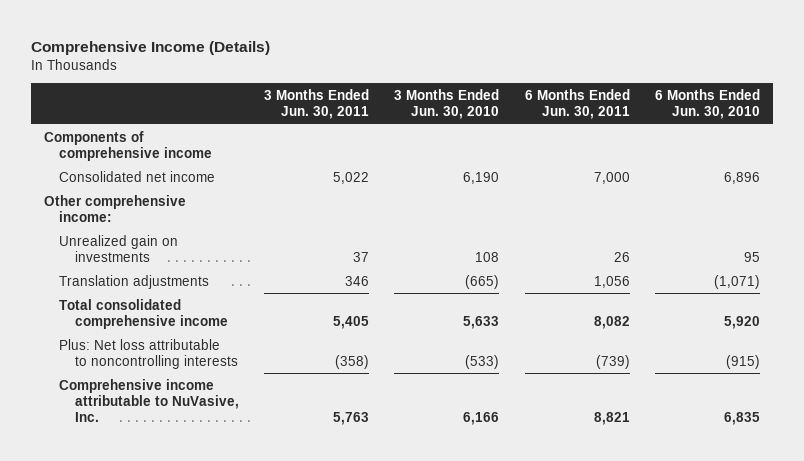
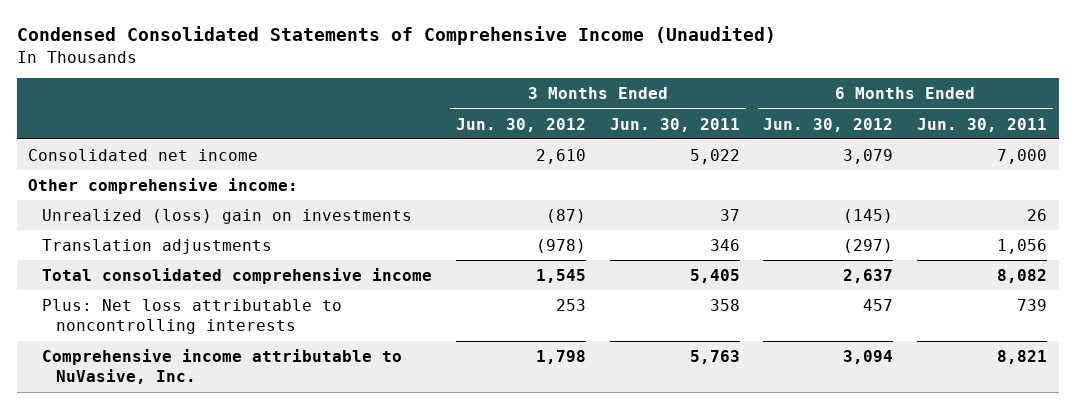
[31,40,271,55] Comprehensive Income (Details) -> [16,26,776,46] Condensed Consolidated Statements of Comprehensive Income (Unaudited)
[394,88,500,120] 3 Months Ended Jun. 30, 2010 -> none
[655,88,761,120] 6 Months Ended Jun. 30, 2010 -> none
none -> [456,117,587,132] Jun. 30, 2012
none -> [763,117,894,132] Jun. 30, 2012
[43,130,213,161] Components of comprehensive income -> none
[59,234,179,262] Unrealized gain on investments -> [42,208,413,224] Unrealized (loss) gain on investments
[335,354,370,369] (358) -> [709,298,740,311] 358
[595,354,630,369] (739) -> [1017,298,1048,311] 739

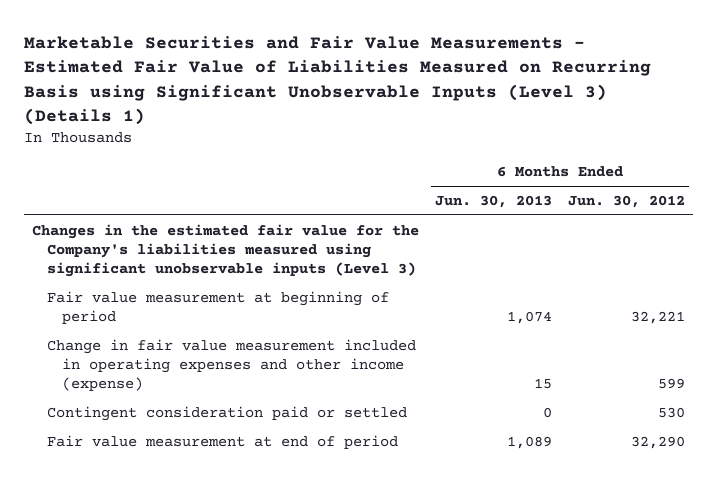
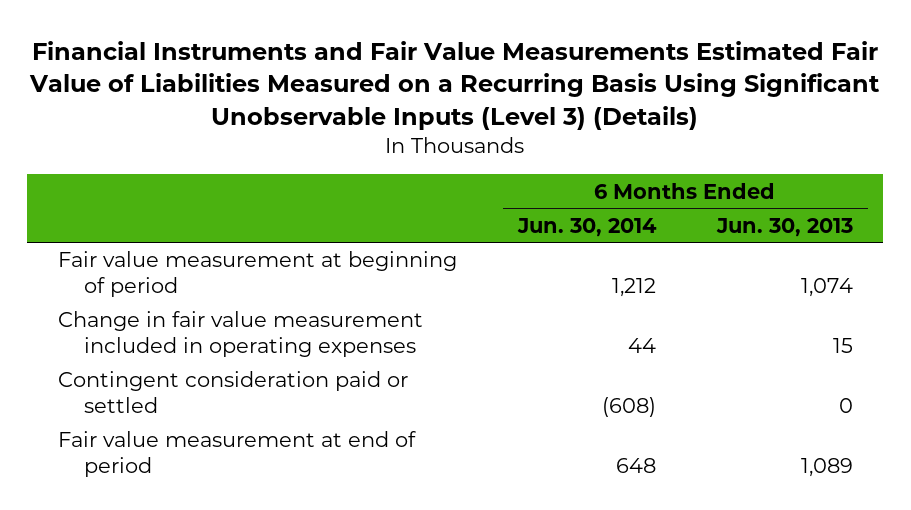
[23,36,651,125] Marketable Securities and Fair Value Measurements - Estimated Fair Value of Liabilities Measured on Recurring Basis using Significant Unobservable Inputs (Level 3) (Details 1) -> [29,40,881,130] Financial Instruments and Fair Value Measurements Estimated Fair Value of Liabilities Measured on a Recurring Basis Using Significant Unobservable Inputs (Level 3) (Details)
[567,194,685,208] Jun. 30, 2012 -> none
none -> [516,217,657,237] Jun. 30, 2014
[31,223,419,277] Changes in the estimated fair value for the Company's liabilities measured using significant unobservable inputs (Level 3) -> none
[47,338,417,391] Change in fair value measurement included in operating expenses and other income (expense) -> [57,311,423,357] Change in fair value measurement included in operating expenses

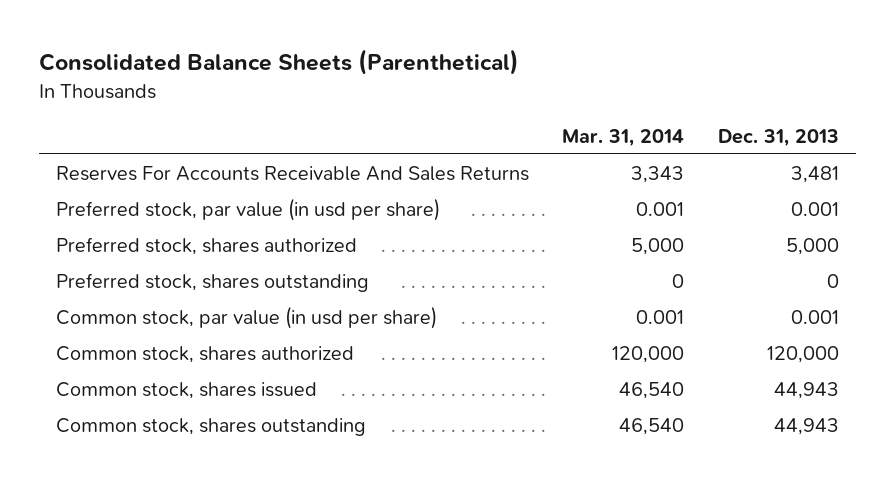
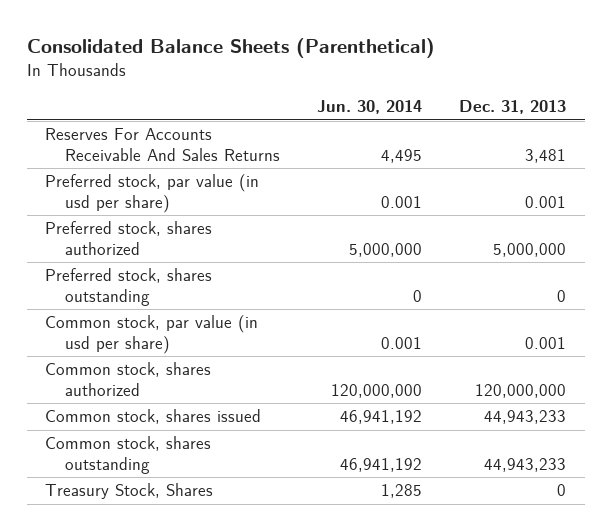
[562,128,685,147] Mar. 31, 2014 -> none
none -> [316,100,422,115] Jun. 30, 2014
[786,237,840,255] 5,000 -> [493,242,567,257] 5,000,000
[767,345,840,363] 120,000 -> [475,383,567,398] 120,000,000
[774,381,840,399] 44,943 -> [484,410,567,425] 44,943,233
[774,417,840,435] 44,943 -> [484,457,567,472] 44,943,233
none -> [45,483,214,500] Treasury Stock, Shares

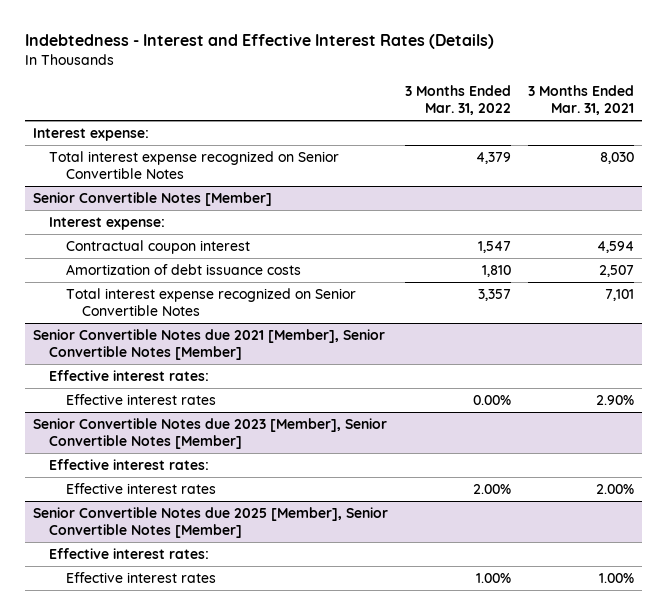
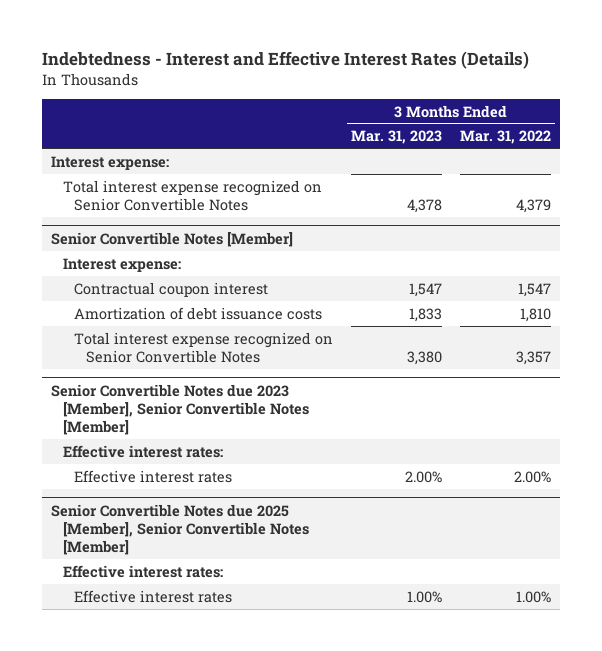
[527,84,634,115] 3 Months Ended Mar. 31, 2021 -> none
none -> [351,130,443,145] Mar. 31, 2023
[33,328,386,361] Senior Convertible Notes due 2021 [Member], Senior Convertible Notes [Member] -> none
[49,369,210,381] Effective interest rates: -> none
[65,393,216,405] Effective interest rates -> none

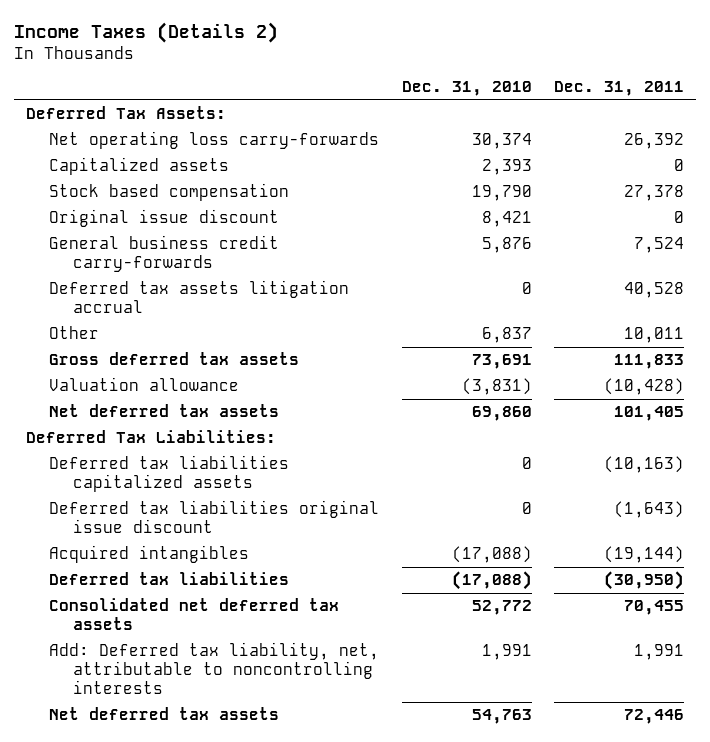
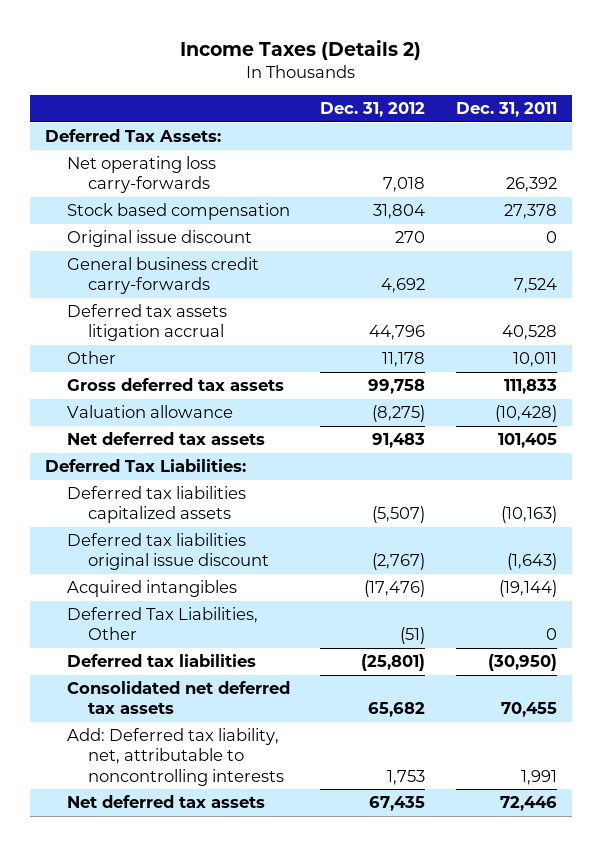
[401,81,532,97] Dec. 31, 2010 -> none
none -> [320,101,426,117] Dec. 31, 2012
[49,157,230,176] Capitalized assets -> none
none -> [66,607,258,641] Deferred Tax Liabilities, Other

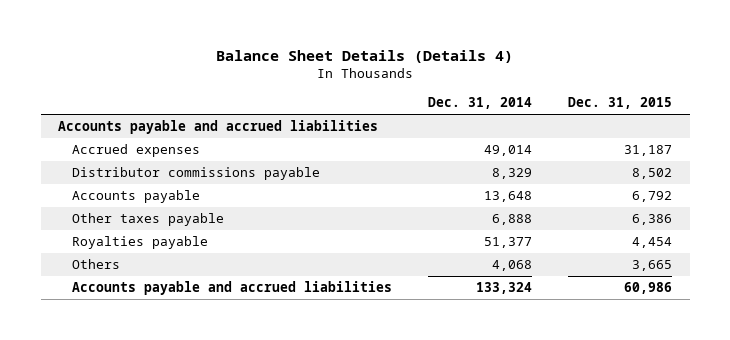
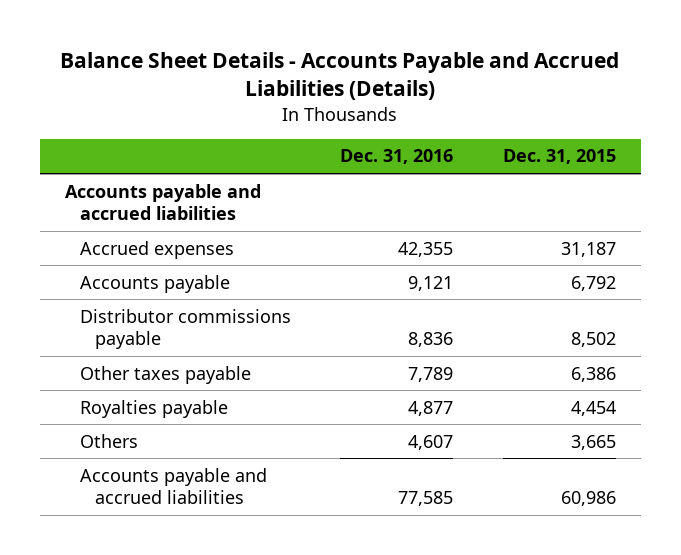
[216,49,514,63] Balance Sheet Details (Details 4) -> [60,51,620,101] Balance Sheet Details - Accounts Payable and Accrued Liabilities (Details)
[427,97,532,110] Dec. 31, 2014 -> none
none -> [340,149,454,165] Dec. 31, 2016
[71,167,320,181] Distributor commissions payable -> [79,308,291,349] Distributor commissions payable

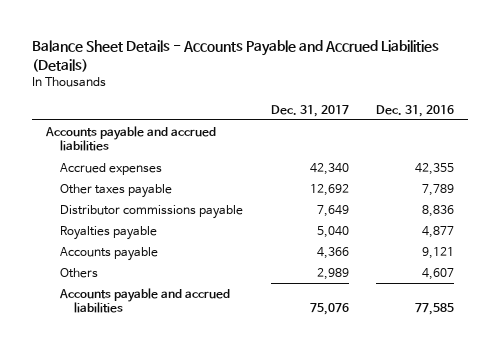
[503,149,617,165] Dec. 31, 2015 -> none
none -> [270,104,349,117] Dec. 31, 2017
[79,308,291,349] Distributor commissions payable -> [59,205,243,220] Distributor commissions payable
[79,274,230,293] Accounts payable -> [59,247,158,262] Accounts payable

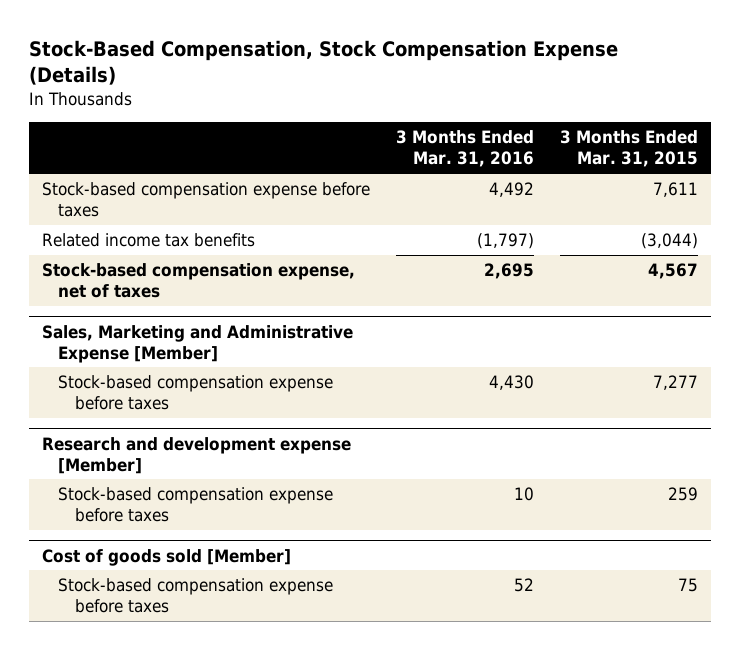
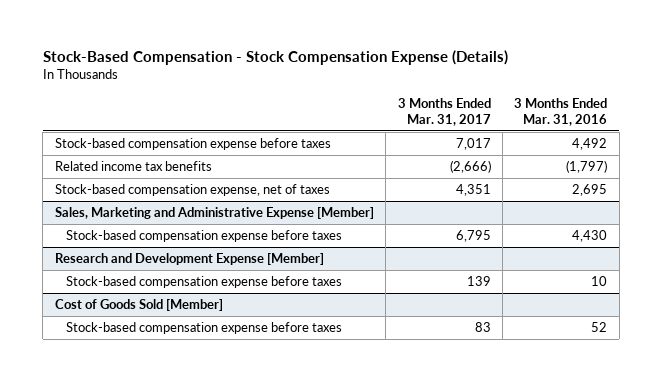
[29,39,619,86] Stock-Based Compensation, Stock Compensation Expense (Details) -> [42,50,508,66] Stock-Based Compensation - Stock Compensation Expense (Details)
[560,130,699,168] 3 Months Ended Mar. 31, 2015 -> none
none -> [397,97,491,126] 3 Months Ended Mar. 31, 2017
[42,436,352,474] Research and development expense [Member] -> [54,253,324,266] Research and Development Expense [Member]
[42,548,292,566] Cost of goods sold [Member] -> [54,299,223,312] Cost of Goods Sold [Member]

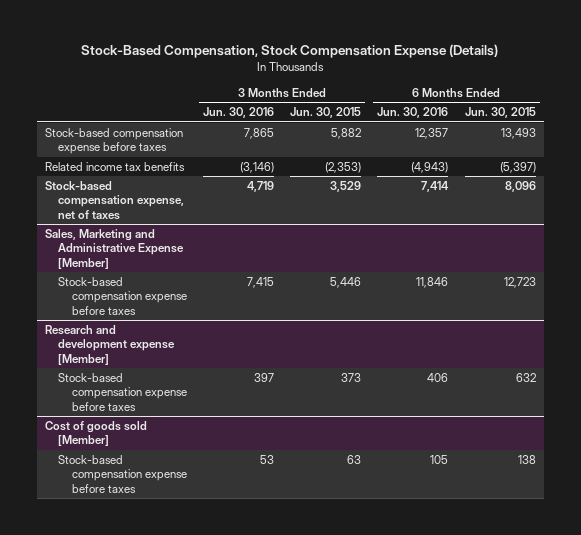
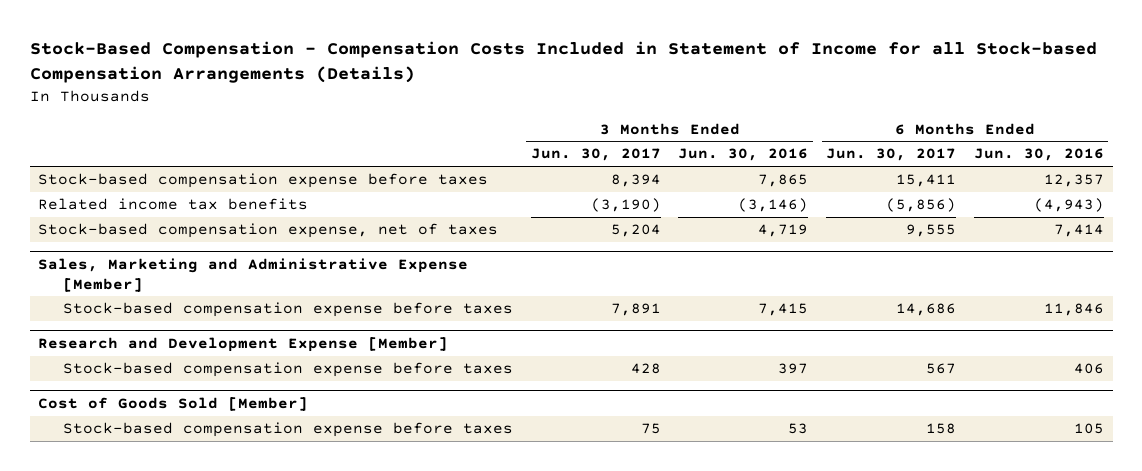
[81,44,499,59] Stock-Based Compensation, Stock Compensation Expense (Details) -> [29,41,1097,84] Stock-Based Compensation - Compensation Costs Included in Statement of Income for all Stock-based Compensation Arrangements (Details)
[290,107,362,119] Jun. 30, 2015 -> none
[464,107,536,119] Jun. 30, 2015 -> none
none -> [530,148,661,162] Jun. 30, 2017
none -> [826,148,957,162] Jun. 30, 2017
[45,324,176,365] Research and development expense [Member] -> [38,336,449,352] Research and Development Expense [Member]
[45,420,148,447] Cost of goods sold [Member] -> [38,396,309,411] Cost of Goods Sold [Member]

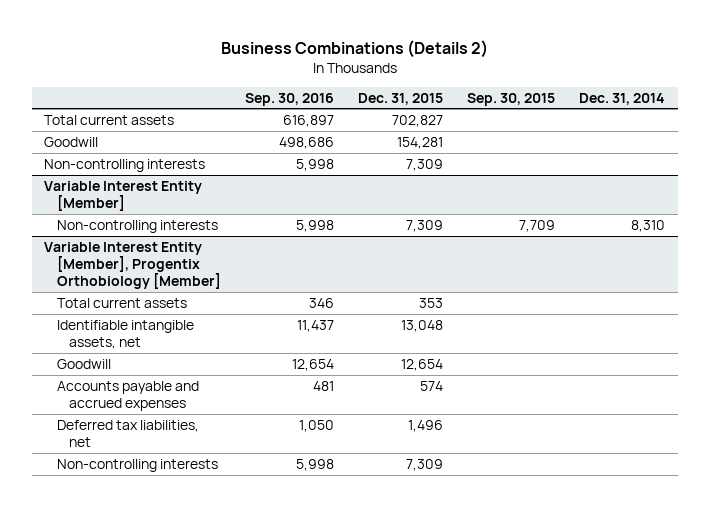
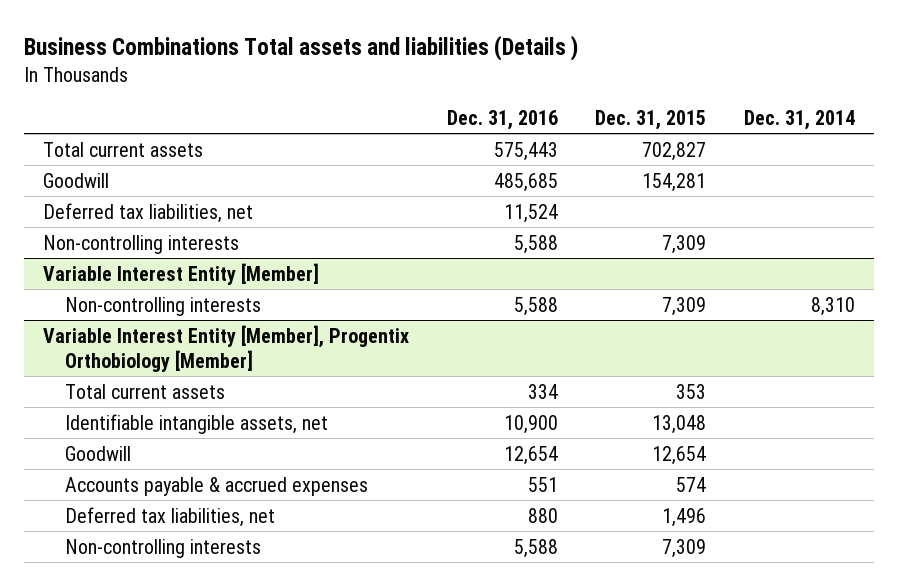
[220,39,488,58] Business Combinations (Details 2) -> [23,35,578,62] Business Combinations Total assets and liabilities (Details )
[244,92,334,106] Sep. 30, 2016 -> none
[467,92,556,106] Sep. 30, 2015 -> none
none -> [446,109,558,130] Dec. 31, 2016
none -> [42,202,253,223] Deferred tax liabilities, net
[56,380,199,411] Accounts payable and accrued expenses -> [64,476,368,496] Accounts payable & accrued expenses

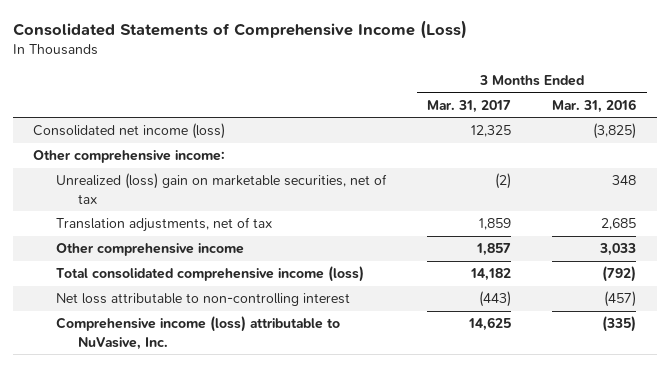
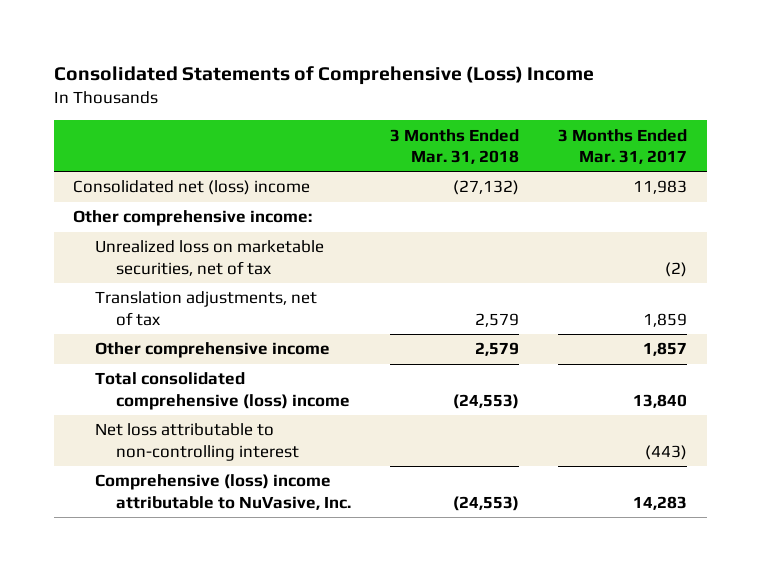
[12,19,467,39] Consolidated Statements of Comprehensive Income (Loss) -> [53,66,594,86] Consolidated Statements of Comprehensive (Loss) Income
[552,98,637,113] Mar. 31, 2016 -> none
none -> [390,128,520,164] 3 Months Ended Mar. 31, 2018
[33,123,226,140] Consolidated net income (loss) -> [73,180,311,196] Consolidated net (loss) income
[471,125,512,138] 12,325 -> [633,180,688,195] 11,983
[55,173,387,204] Unrealized (loss) gain on marketable securities, net of tax -> [94,240,324,276] Unrealized loss on marketable securities, net of tax
[55,266,364,283] Total consolidated comprehensive income (loss) -> [94,372,351,410] Total consolidated comprehensive (loss) income
[470,268,512,282] 14,182 -> [633,393,688,408] 13,840
[55,316,340,350] Comprehensive income (loss) attributable to NuVasive, Inc. -> [94,474,352,510] Comprehensive (loss) income attributable to NuVasive, Inc.
[468,317,512,332] 14,625 -> [633,495,688,510] 14,283

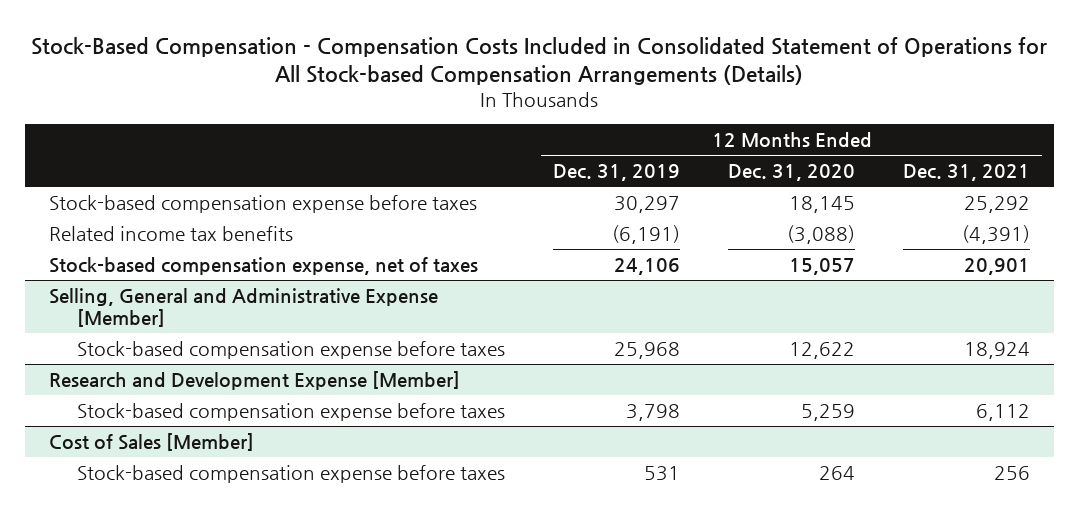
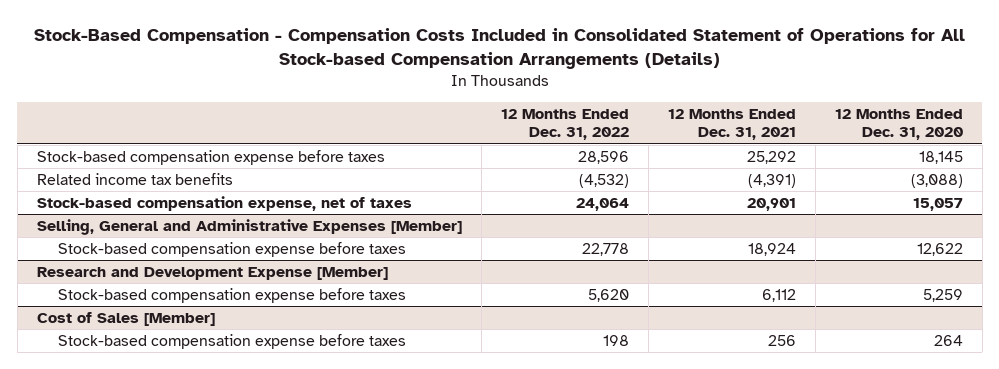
[553,164,681,182] Dec. 31, 2019 -> none
none -> [500,108,629,141] 12 Months Ended Dec. 31, 2022
[48,287,438,327] Selling, General and Administrative Expense [Member] -> [36,218,462,235] Selling, General and Administrative Expenses [Member]

